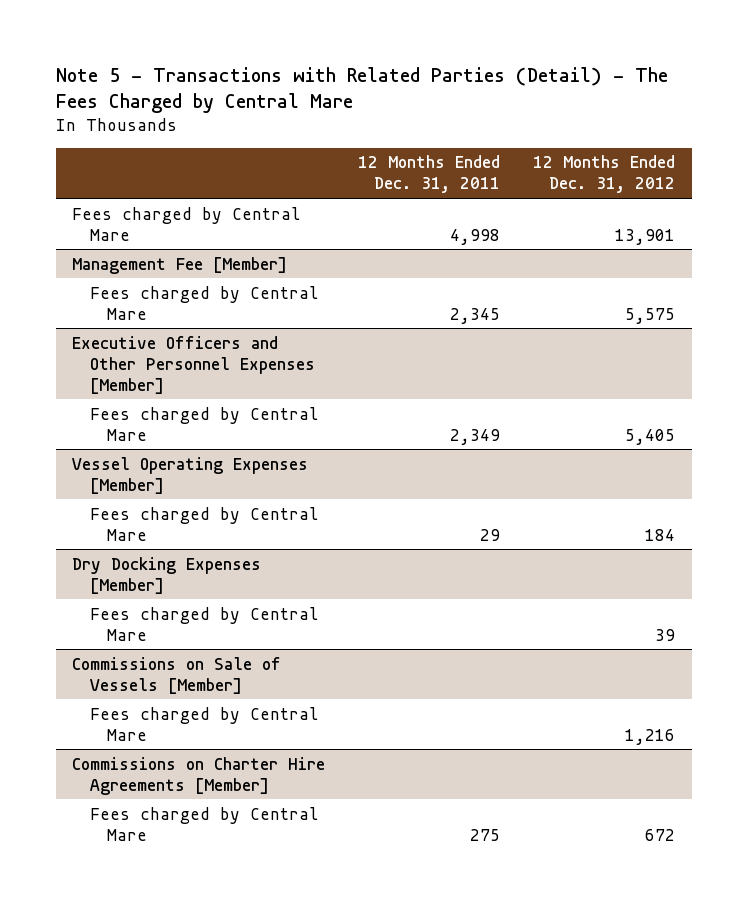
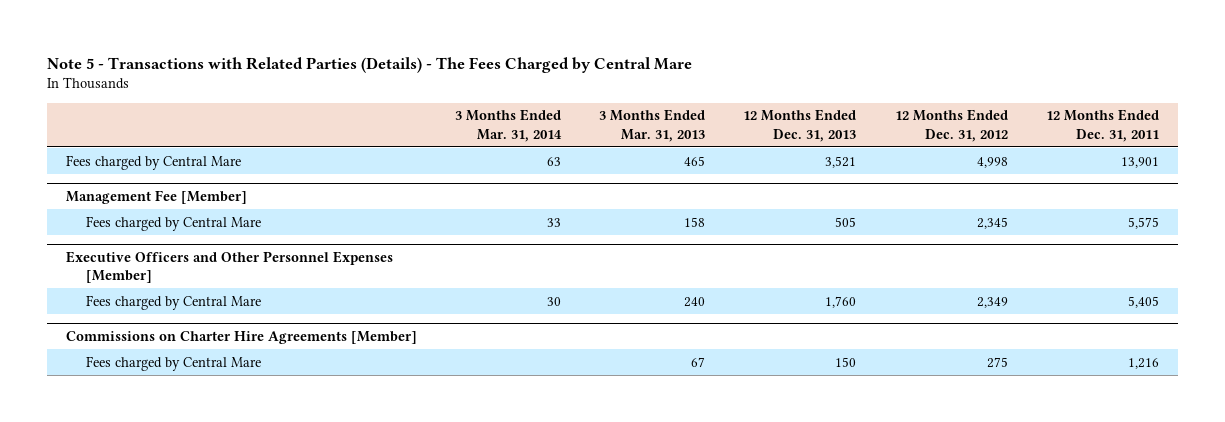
[55,66,668,114] Note 5 - Transactions with Related Parties (Detail) - The Fees Charged by Central Mare -> [46,56,692,73] Note 5 - Transactions with Related Parties (Details) - The Fees Charged by Central Mare
none -> [454,109,562,142] 3 Months Ended Mar. 31, 2014
none -> [599,109,706,142] 3 Months Ended Mar. 31, 2013
none -> [743,109,857,142] 12 Months Ended Dec. 31, 2013
[450,228,501,245] 4,998 -> [1121,156,1160,168] 13,901
[615,228,676,245] 13,901 -> [976,156,1008,168] 4,998
[450,307,501,324] 2,345 -> [1128,216,1160,229] 5,575
[625,307,676,324] 5,575 -> [976,216,1008,229] 2,345
[72,456,309,494] Vessel Operating Expenses [Member] -> none
[89,506,319,541] Fees charged by Central Mare -> none
[72,556,262,594] Dry Docking Expenses [Member] -> none
[89,606,319,641] Fees charged by Central Mare -> none
[72,656,282,694] Commissions on Sale of Vessels [Member] -> none
[89,706,319,741] Fees charged by Central Mare -> none
[450,428,501,445] 2,349 -> [1128,295,1160,308] 5,405
[625,428,676,445] 5,405 -> [976,296,1008,308] 2,349
[470,828,501,841] 275 -> [1128,357,1160,369] 1,216
[645,828,676,841] 672 -> [986,356,1008,368] 275

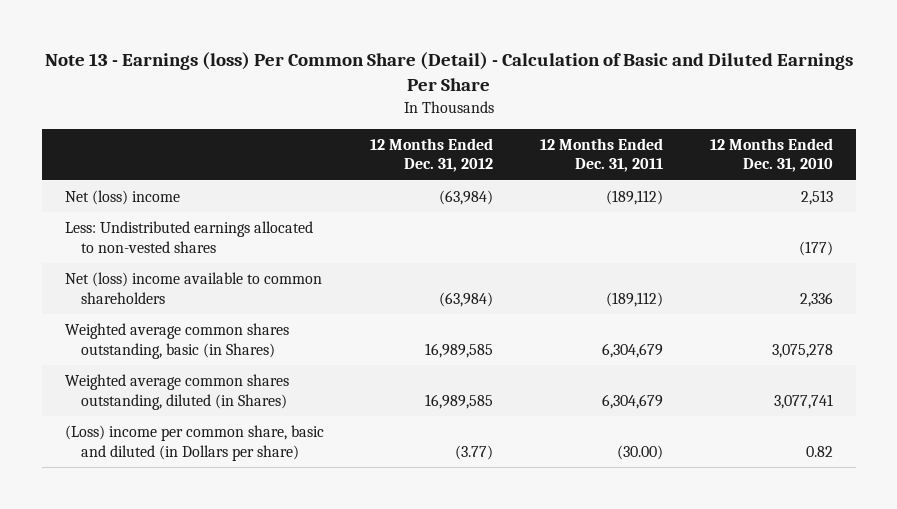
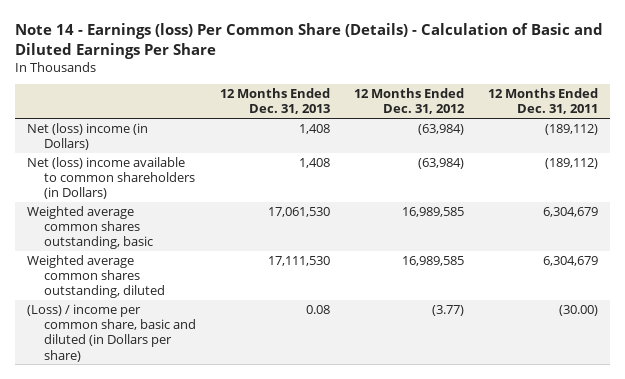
[44,52,853,92] Note 13 - Earnings (loss) Per Common Share (Detail) - Calculation of Basic and Diluted Earnings Per Share -> [15,22,604,59] Note 14 - Earnings (loss) Per Common Share (Details) - Calculation of Basic and Diluted Earnings Per Share
[709,138,833,173] 12 Months Ended Dec. 31, 2010 -> none
none -> [220,88,331,115] 12 Months Ended Dec. 31, 2013
[64,221,313,253] Less: Undistributed earnings allocated to non-vested shares -> none
[64,190,180,206] Net (loss) income -> [27,122,149,150] Net (loss) income (in Dollars)
[64,272,322,304] Net (loss) income available to common shareholders -> [27,156,196,200] Net (loss) income available to common shareholders (in Dollars)
[64,323,289,359] Weighted average common shares outstanding, basic (in Shares) -> [27,205,154,250] Weighted average common shares outstanding, basic
[64,374,289,410] Weighted average common shares outstanding, diluted (in Shares) -> [27,254,166,299] Weighted average common shares outstanding, diluted
[64,425,324,461] (Loss) income per common share, basic and diluted (in Dollars per share) -> [27,303,197,362] (Loss) / income per common share, basic and diluted (in Dollars per share)

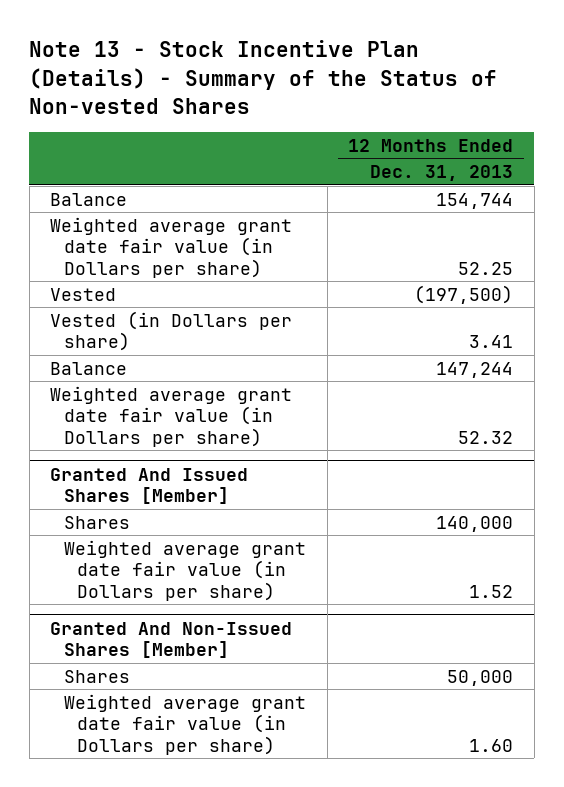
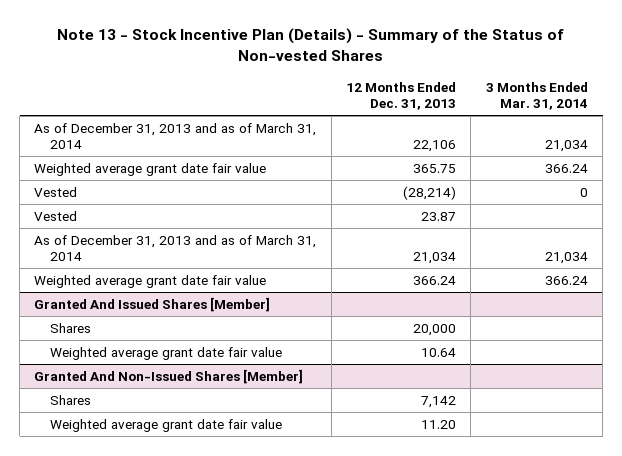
none -> [485,81,588,110] 3 Months Ended Mar. 31, 2014
[50,192,128,206] Balance -> none
[50,361,128,375] Balance -> none
none -> [34,122,317,150] As of December 31, 2013 and as of March 31, 2014
[50,216,293,278] Weighted average grant date fair value (in Dollars per share) -> [34,162,267,176] Weighted average grant date fair value
[458,261,514,275] 52.25 -> [413,163,457,173] 365.75
[414,284,514,304] (197,500) -> [403,185,457,200] (28,214)
[50,310,293,352] Vested (in Dollars per share) -> [34,210,78,221] Vested
[469,335,514,349] 3.41 -> [421,211,457,221] 23.87
none -> [34,234,317,262] As of December 31, 2013 and as of March 31, 2014
[50,385,293,447] Weighted average grant date fair value (in Dollars per share) -> [34,274,267,288] Weighted average grant date fair value
[458,430,514,444] 52.32 -> [413,275,457,285] 366.24
[436,515,514,532] 140,000 -> [413,323,457,336] 20,000
[63,539,306,601] Weighted average grant date fair value (in Dollars per share) -> [49,346,282,360] Weighted average grant date fair value
[469,584,514,598] 1.52 -> [421,347,457,357] 10.64
[447,669,514,686] 50,000 -> [421,395,457,408] 7,142
[63,693,306,755] Weighted average grant date fair value (in Dollars per share) -> [49,418,282,432] Weighted average grant date fair value
[469,738,514,752] 1.60 -> [421,419,457,429] 11.20

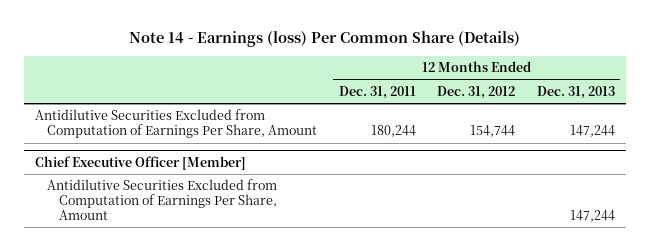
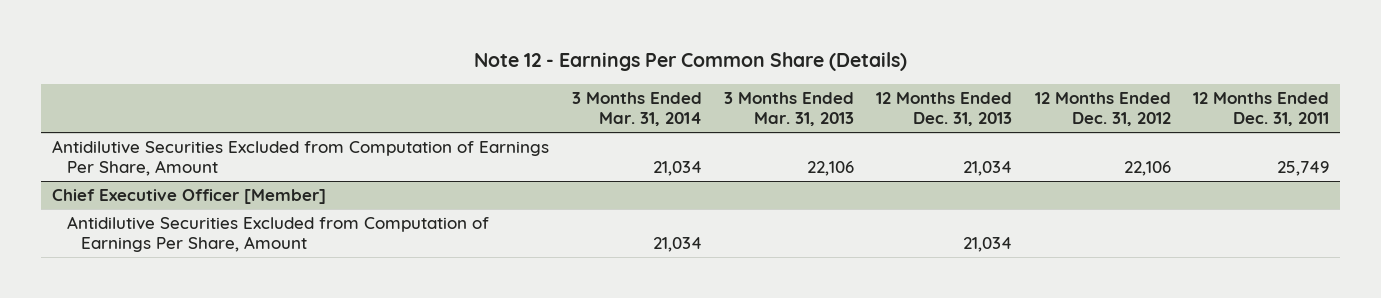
[128,31,520,48] Note 14 - Earnings (loss) Per Common Share (Details) -> [473,52,907,72] Note 12 - Earnings Per Common Share (Details)
none -> [571,92,702,127] 3 Months Ended Mar. 31, 2014
none -> [724,92,855,127] 3 Months Ended Mar. 31, 2013
[370,125,416,138] 180,244 -> [1276,160,1329,176] 25,749
[470,125,516,138] 154,744 -> [1123,160,1171,176] 22,106
[569,125,615,138] 147,244 -> [963,160,1013,176] 21,034
[569,210,615,223] 147,244 -> [963,236,1013,252] 21,034

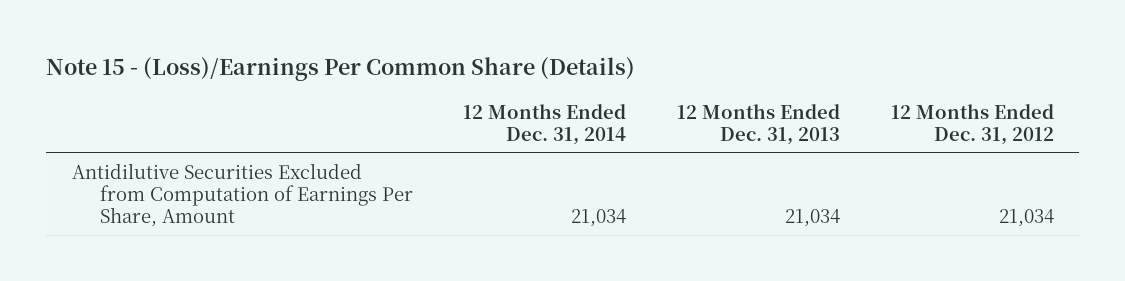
[473,52,907,72] Note 12 - Earnings Per Common Share (Details) -> [46,57,636,82] Note 15 - (Loss)/Earnings Per Common Share (Details)
[571,92,702,127] 3 Months Ended Mar. 31, 2014 -> none
[724,92,855,127] 3 Months Ended Mar. 31, 2013 -> none
[1192,92,1329,127] 12 Months Ended Dec. 31, 2011 -> none
none -> [463,104,627,146] 12 Months Ended Dec. 31, 2014
[52,188,327,204] Chief Executive Officer [Member] -> none
[66,215,489,252] Antidilutive Securities Excluded from Computation of Earnings Per Share, Amount -> none
[1123,160,1171,176] 22,106 -> [998,209,1054,228] 21,034

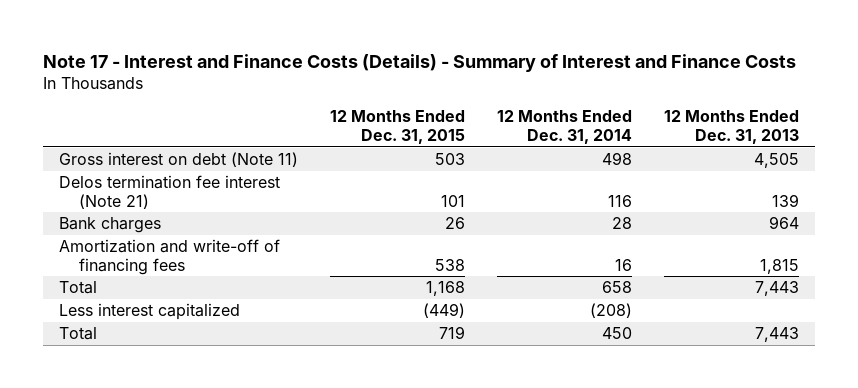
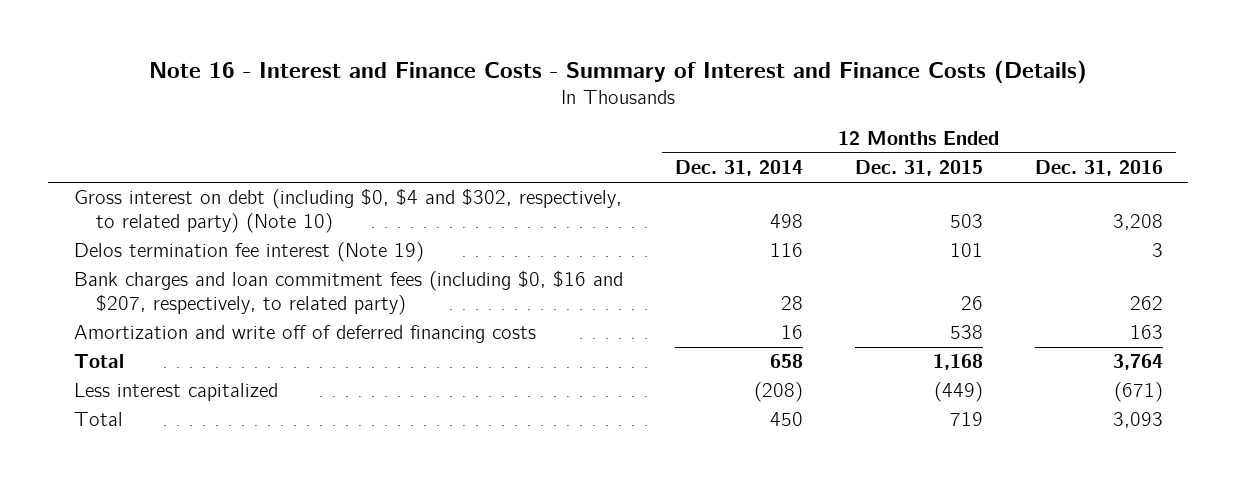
[43,53,797,72] Note 17 - Interest and Finance Costs (Details) - Summary of Interest and Finance Costs -> [149,60,1088,85] Note 16 - Interest and Finance Costs - Summary of Interest and Finance Costs (Details)
[663,110,799,144] 12 Months Ended Dec. 31, 2013 -> none
none -> [1034,160,1163,177] Dec. 31, 2016
[59,152,299,168] Gross interest on debt (Note 11) -> [74,189,623,234] Gross interest on debt (including $0, $4 and $302, respectively, to related party) (Note 10)
[59,175,281,209] Delos termination fee interest (Note 21) -> [74,242,425,263] Delos termination fee interest (Note 19)
[59,217,162,234] Bank charges -> [74,271,624,316] Bank charges and loan commitment fees (including $0, $16 and $207, respectively, to related party)
[59,239,281,275] Amortization and write-off of financing fees -> [74,325,537,344] Amortization and write off of deferred financing costs

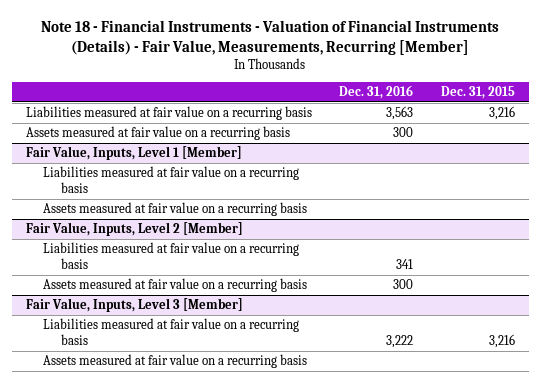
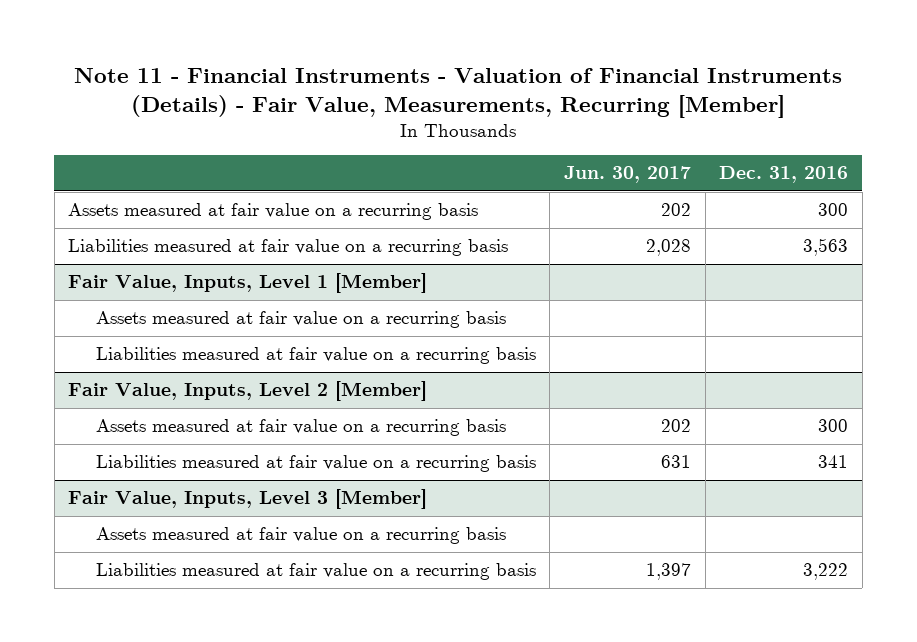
[41,19,500,55] Note 18 - Financial Instruments - Valuation of Financial Instruments (Details) - Fair Value, Measurements, Recurring [Member] -> [74,67,843,118] Note 11 - Financial Instruments - Valuation of Financial Instruments (Details) - Fair Value, Measurements, Recurring [Member]
[440,86,515,100] Dec. 31, 2015 -> none
none -> [563,166,691,184] Jun. 30, 2017
[25,106,312,121] Liabilities measured at fair value on a recurring basis -> [68,239,509,257] Liabilities measured at fair value on a recurring basis
[43,166,300,194] Liabilities measured at fair value on a recurring basis -> [95,347,536,365] Liabilities measured at fair value on a recurring basis
[43,242,300,270] Liabilities measured at fair value on a recurring basis -> [95,455,536,473] Liabilities measured at fair value on a recurring basis
[43,318,300,346] Liabilities measured at fair value on a recurring basis -> [95,563,536,581] Liabilities measured at fair value on a recurring basis

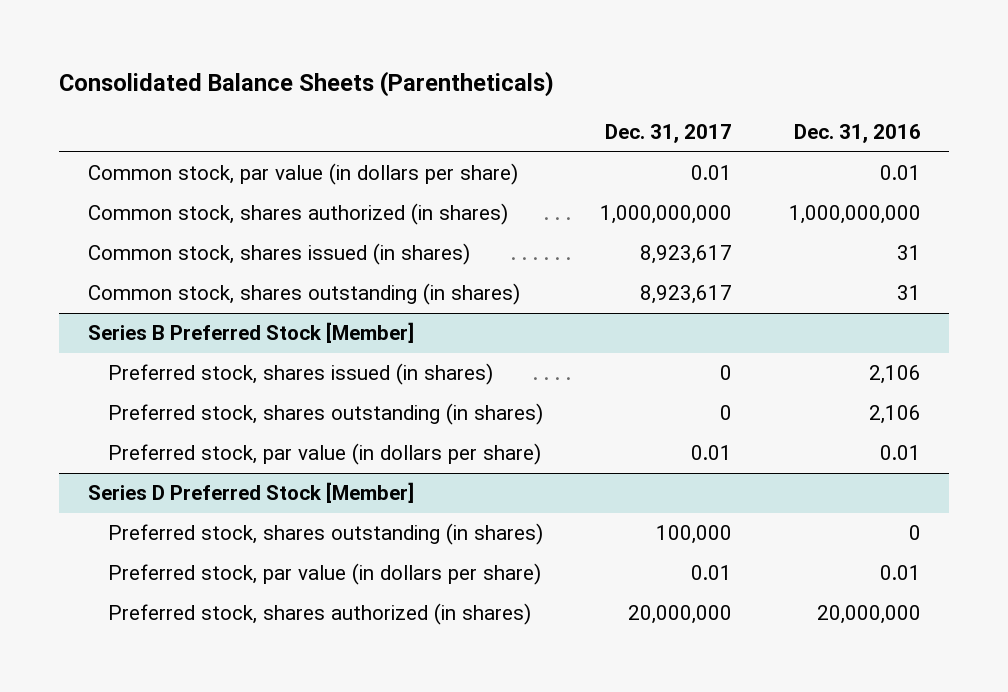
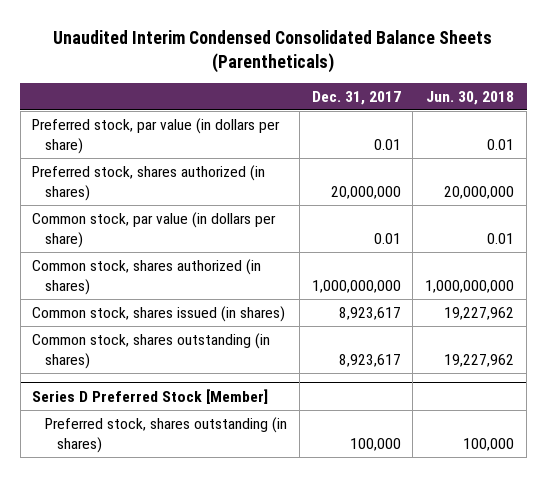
[59,70,555,97] Consolidated Balance Sheets (Parentheticals) -> [53,29,493,73] Unaudited Interim Condensed Consolidated Balance Sheets (Parentheticals)
[793,123,921,143] Dec. 31, 2016 -> none
none -> [426,90,515,105] Jun. 30, 2018
none -> [32,117,281,154] Preferred stock, par value (in dollars per share)
none -> [32,164,266,201] Preferred stock, shares authorized (in shares)
[87,322,414,344] Series B Preferred Stock [Member] -> none
[107,363,493,386] Preferred stock, shares issued (in shares) -> none
[107,403,543,426] Preferred stock, shares outstanding (in shares) -> none
[107,443,541,466] Preferred stock, par value (in dollars per share) -> none
[107,563,541,586] Preferred stock, par value (in dollars per share) -> none
[107,603,531,626] Preferred stock, shares authorized (in shares) -> none

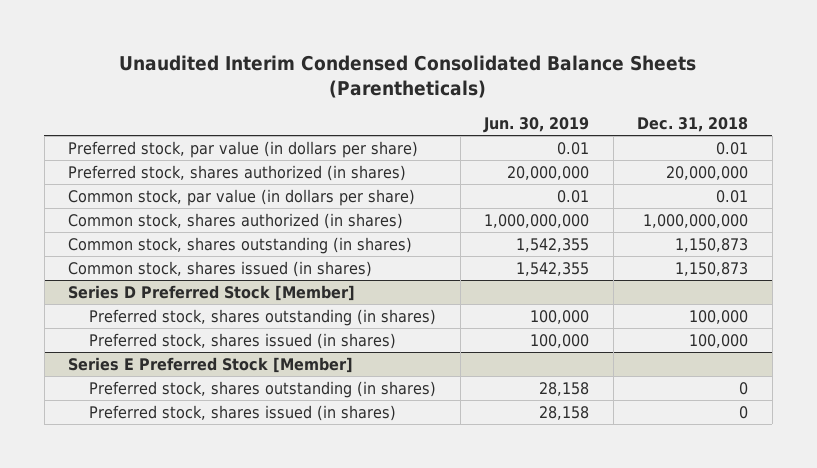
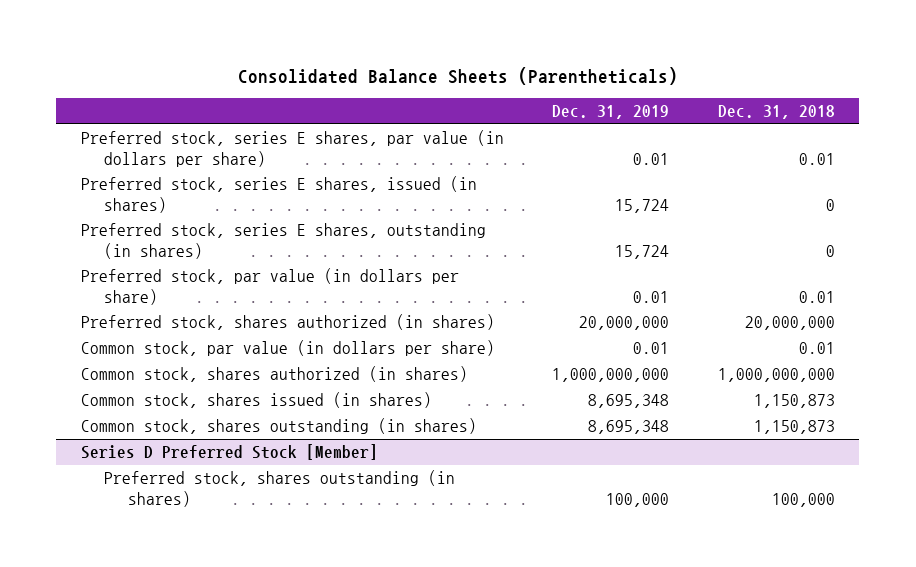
[119,54,697,98] Unaudited Interim Condensed Consolidated Balance Sheets (Parentheticals) -> [237,66,678,85] Consolidated Balance Sheets (Parentheticals)
[483,117,590,134] Jun. 30, 2019 -> none
none -> [552,105,670,120] Dec. 31, 2019
none -> [80,130,504,167] Preferred stock, series E shares, par value (in dollars per share)
none -> [80,176,477,213] Preferred stock, series E shares, issued (in shares)
none -> [80,223,486,259] Preferred stock, series E shares, outstanding (in shares)
[68,237,413,255] Common stock, shares outstanding (in shares) -> [80,418,477,435] Common stock, shares outstanding (in shares)
[89,333,397,350] Preferred stock, shares issued (in shares) -> none
[68,357,354,374] Series E Preferred Stock [Member] -> none
[89,381,437,399] Preferred stock, shares outstanding (in shares) -> none
[89,405,397,422] Preferred stock, shares issued (in shares) -> none

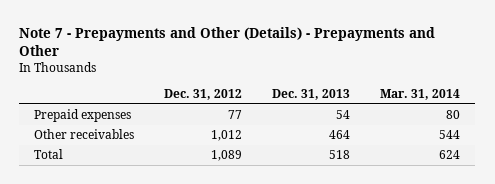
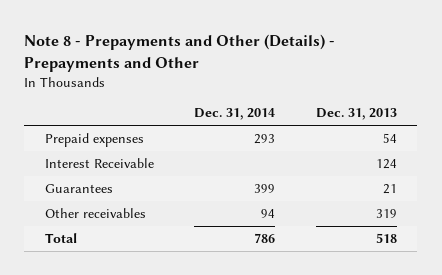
[19,26,436,57] Note 7 - Prepayments and Other (Details) - Prepayments and Other -> [24,34,336,72] Note 8 - Prepayments and Other (Details) - Prepayments and Other
[164,89,243,101] Dec. 31, 2012 -> none
[380,89,461,101] Mar. 31, 2014 -> none
none -> [194,108,276,121] Dec. 31, 2014
none -> [44,157,154,168] Interest Receivable
none -> [44,183,113,193] Guarantees
[329,130,351,140] 464 -> [376,208,398,218] 319

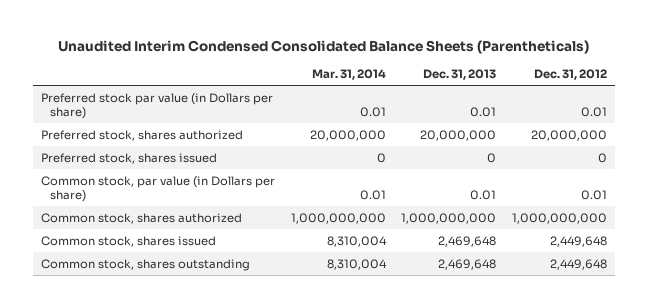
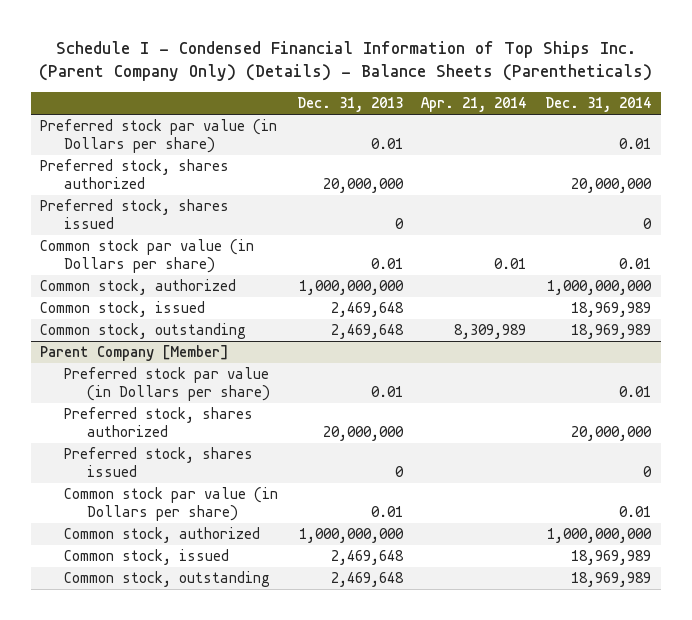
[58,40,590,55] Unaudited Interim Condensed Consolidated Balance Sheets (Parentheticals) -> [38,41,652,82] Schedule I - Condensed Financial Information of Top Ships Inc. (Parent Company Only) (Details) - Balance Sheets (Parentheticals)
[311,69,386,81] Mar. 31, 2014 -> none
[534,69,608,81] Dec. 31, 2012 -> none
none -> [421,97,527,113] Apr. 21, 2014
none -> [545,97,652,113] Dec. 31, 2014
[40,175,275,202] Common stock, par value (in Dollars per share) -> [40,239,255,274] Common stock par value (in Dollars per share)
[40,212,242,224] Common stock, shares authorized -> [40,279,237,296] Common stock, authorized
[40,235,216,247] Common stock, shares issued -> [40,301,206,318] Common stock, issued
[40,258,250,271] Common stock, shares outstanding -> [40,323,247,340] Common stock, outstanding
none -> [40,345,230,362] Parent Company [Member]
none -> [63,367,271,402] Preferred stock par value (in Dollars per share)
none -> [63,407,253,438] Preferred stock, shares authorized
none -> [63,447,253,478] Preferred stock, shares issued
none -> [63,487,278,522] Common stock par value (in Dollars per share)
none -> [63,527,260,544] Common stock, authorized
none -> [63,549,229,566] Common stock, issued
none -> [63,571,270,588] Common stock, outstanding

